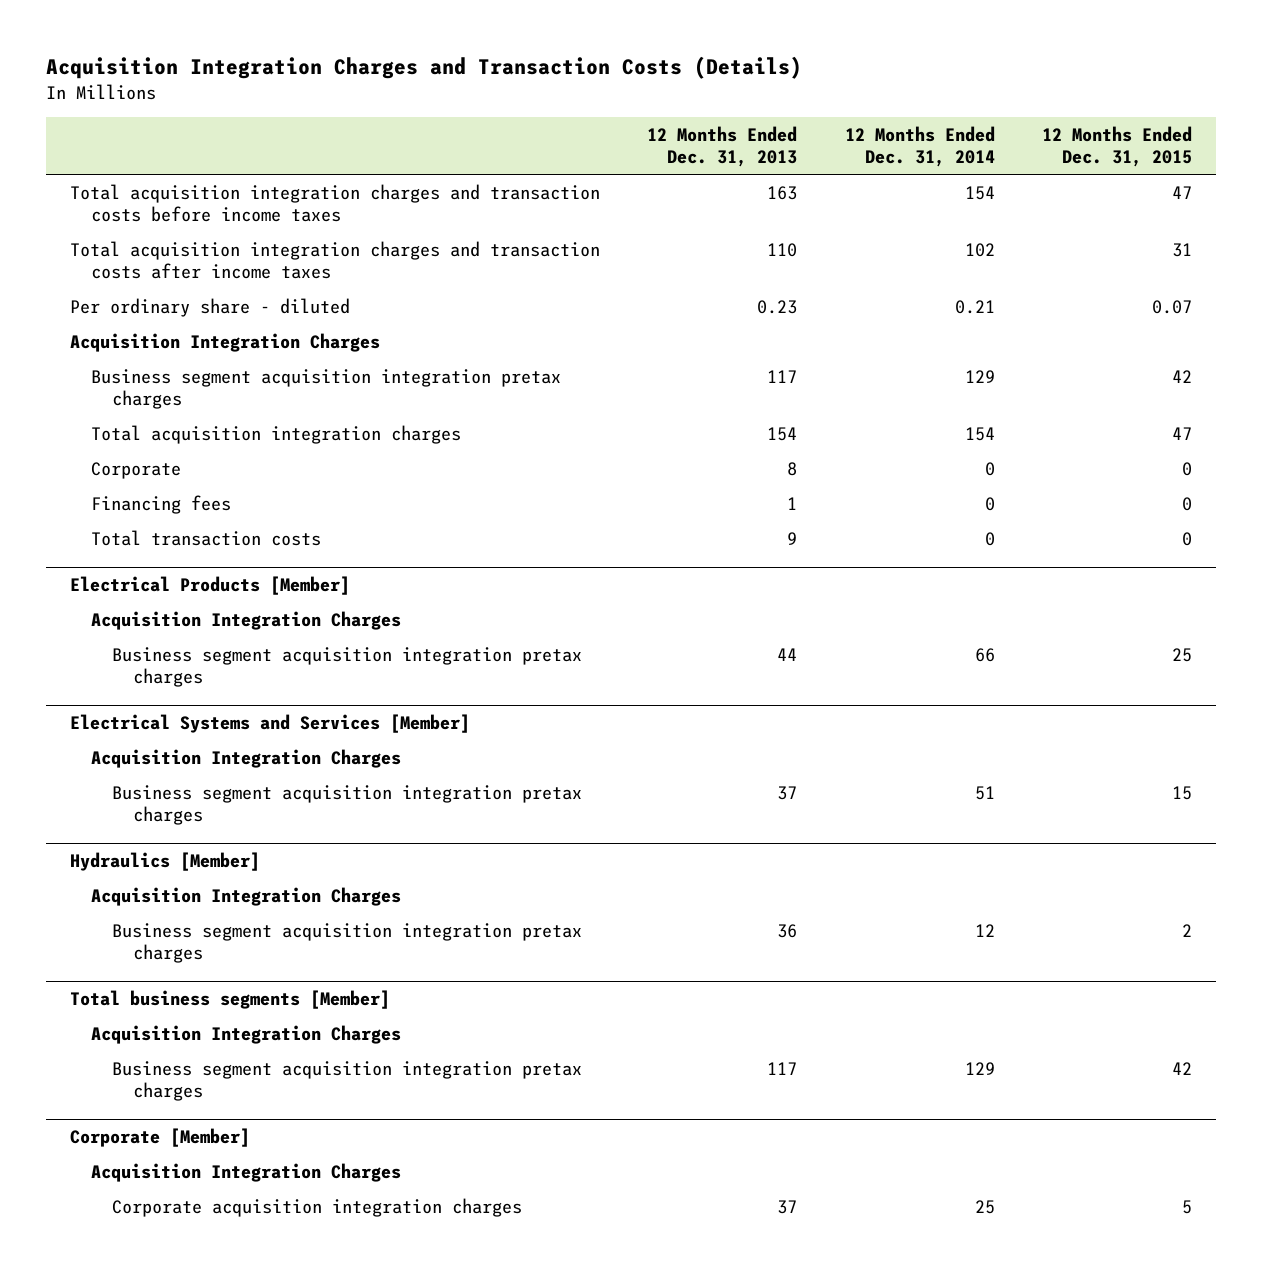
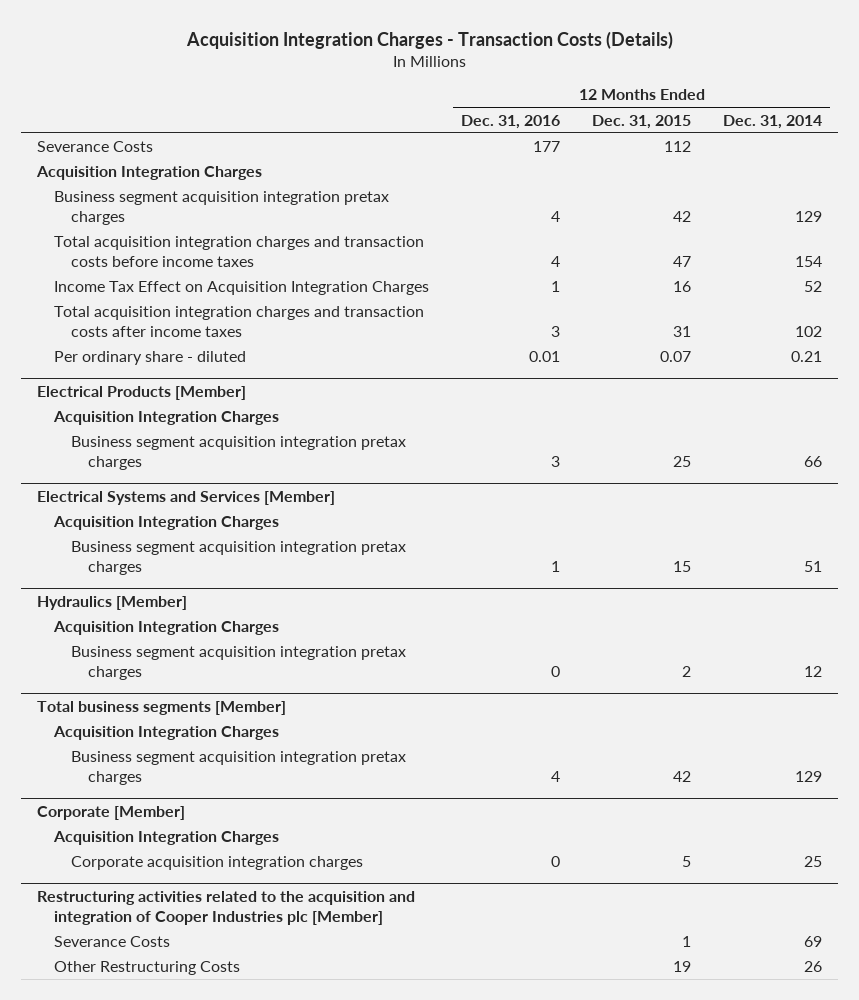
[46,56,803,80] Acquisition Integration Charges and Transaction Costs (Details) -> [185,30,673,49] Acquisition Integration Charges - Transaction Costs (Details)
[647,125,798,168] 12 Months Ended Dec. 31, 2013 -> none
none -> [461,114,561,129] Dec. 31, 2016
none -> [37,141,154,153] Severance Costs
[69,332,380,352] Acquisition Integration Charges -> [36,166,263,181] Acquisition Integration Charges
[90,368,561,410] Business segment acquisition integration pretax charges -> [54,191,390,225] Business segment acquisition integration pretax charges
none -> [54,281,430,296] Income Tax Effect on Acquisition Integration Charges
[90,424,461,444] Total acquisition integration charges -> none
[90,461,181,479] Corporate -> none
[90,494,231,514] Financing fees -> none
[90,529,321,546] Total transaction costs -> none
none -> [37,891,416,925] Restructuring activities related to the acquisition and integration of Cooper Industries plc [Member]
none -> [54,936,171,948] Severance Costs
none -> [54,961,241,976] Other Restructuring Costs

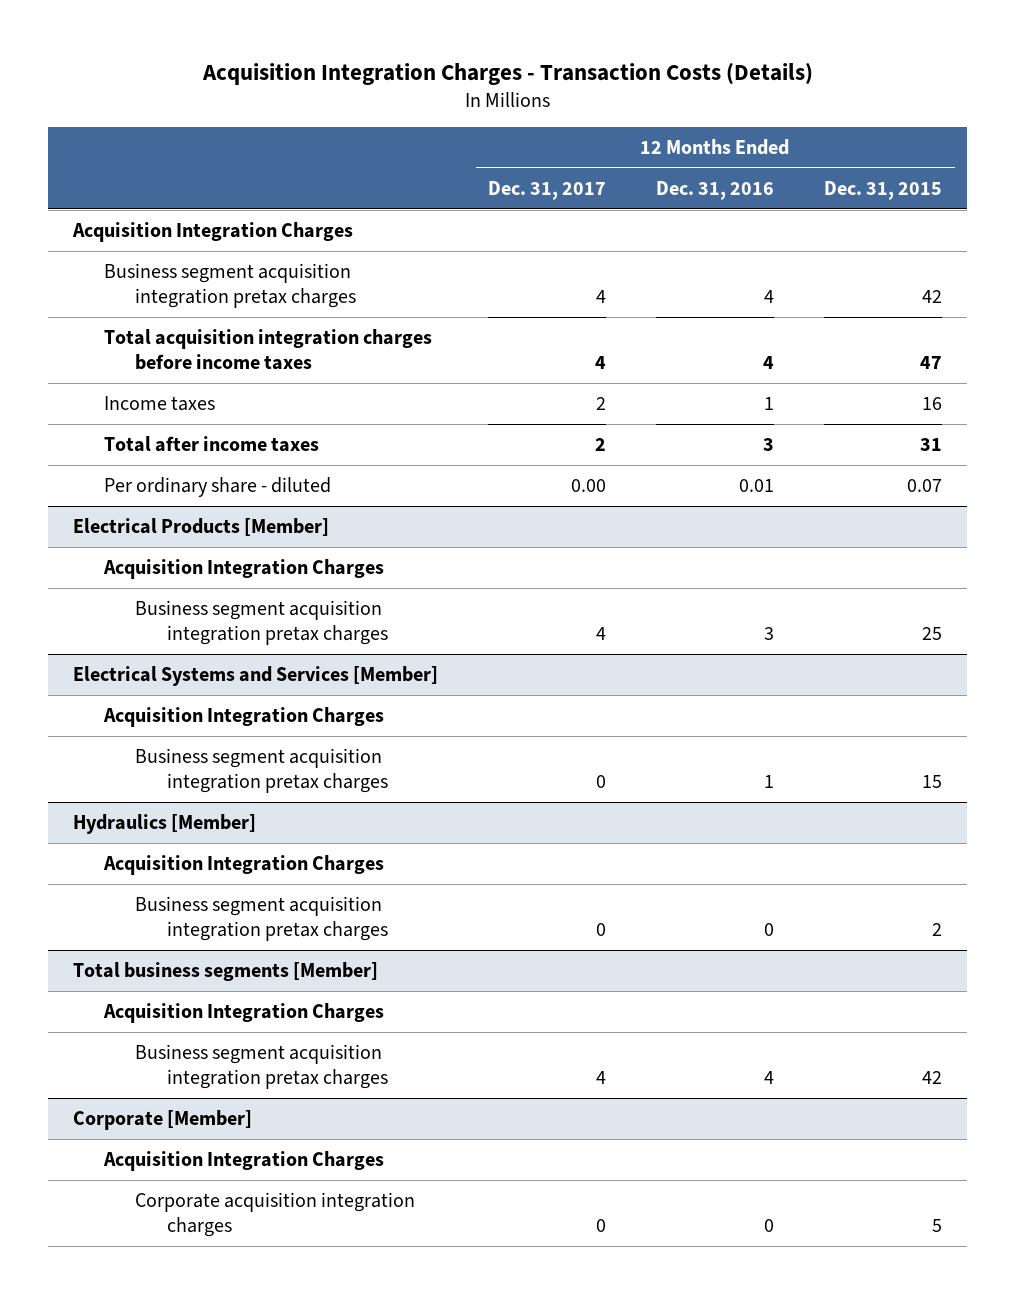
[722,114,822,129] Dec. 31, 2014 -> none
none -> [488,180,607,200] Dec. 31, 2017
[37,141,154,153] Severance Costs -> none
[54,236,425,267] Total acquisition integration charges and transaction costs before income taxes -> [104,329,433,371] Total acquisition integration charges before income taxes
[54,281,430,296] Income Tax Effect on Acquisition Integration Charges -> [104,396,216,412] Income taxes
[54,306,425,337] Total acquisition integration charges and transaction costs after income taxes -> [104,436,320,453] Total after income taxes
[37,891,416,925] Restructuring activities related to the acquisition and integration of Cooper Industries plc [Member] -> none
[54,936,171,948] Severance Costs -> none
[54,961,241,976] Other Restructuring Costs -> none

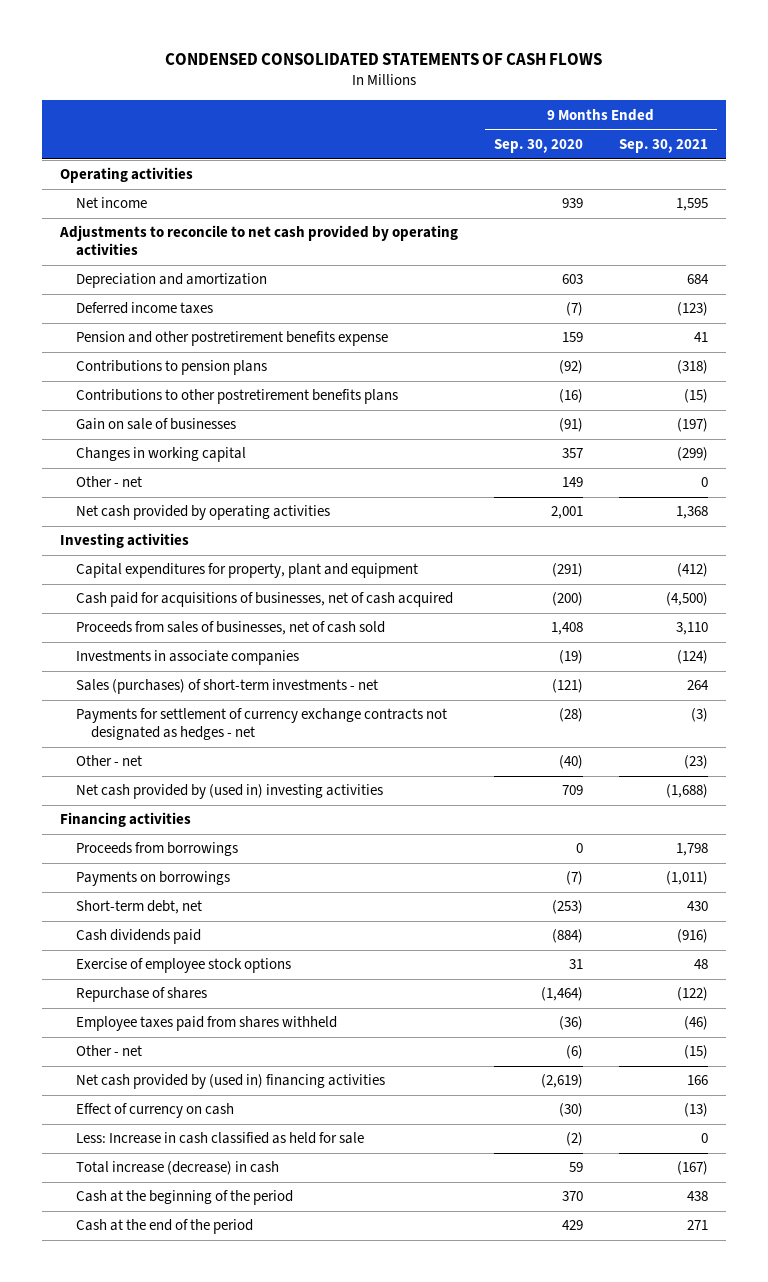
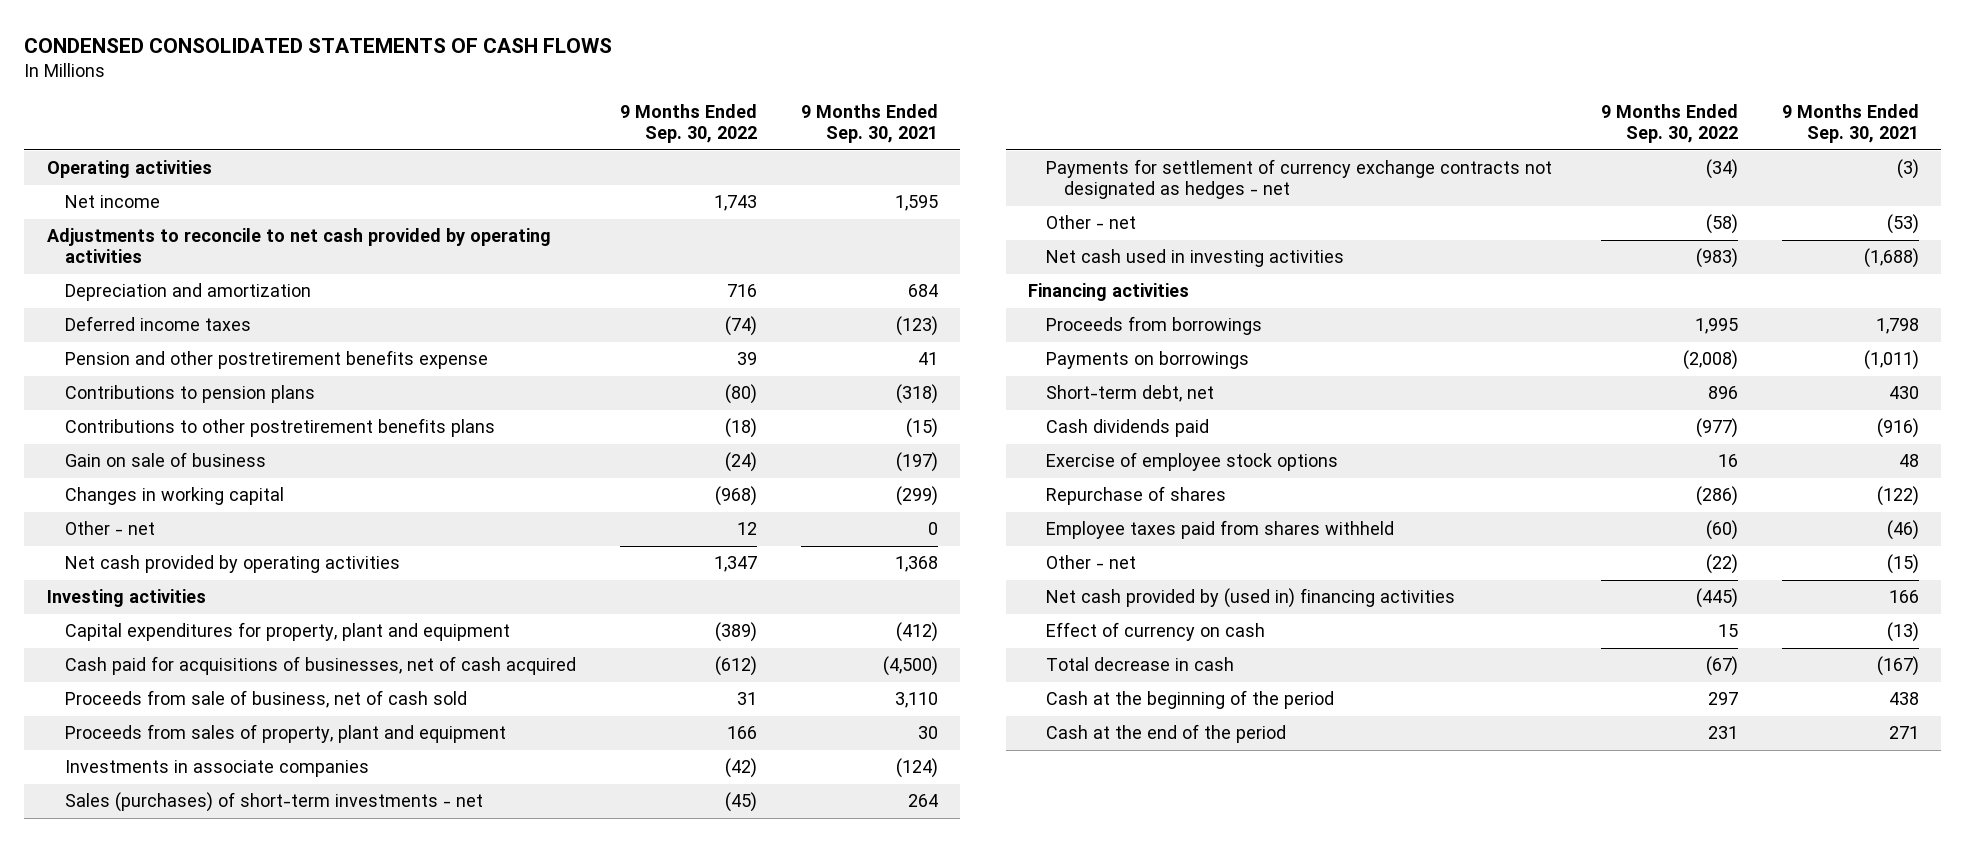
[493,138,583,153] Sep. 30, 2020 -> none
none -> [620,104,758,144] 9 Months Ended Sep. 30, 2022
[75,418,236,431] Gain on sale of businesses -> [64,452,266,468] Gain on sale of business
[75,621,385,636] Proceeds from sales of businesses, net of cash sold -> [64,690,467,709] Proceeds from sale of business, net of cash sold
none -> [64,724,506,744] Proceeds from sales of property, plant and equipment
[683,755,708,770] (23) -> [1887,214,1920,235] (53)
[75,784,383,800] Net cash provided by (used in) investing activities -> [1045,249,1344,268] Net cash used in investing activities
[75,1132,364,1145] Less: Increase in cash classified as held for sale -> none
[75,1161,279,1176] Total increase (decrease) in cash -> [1045,657,1234,672] Total decrease in cash

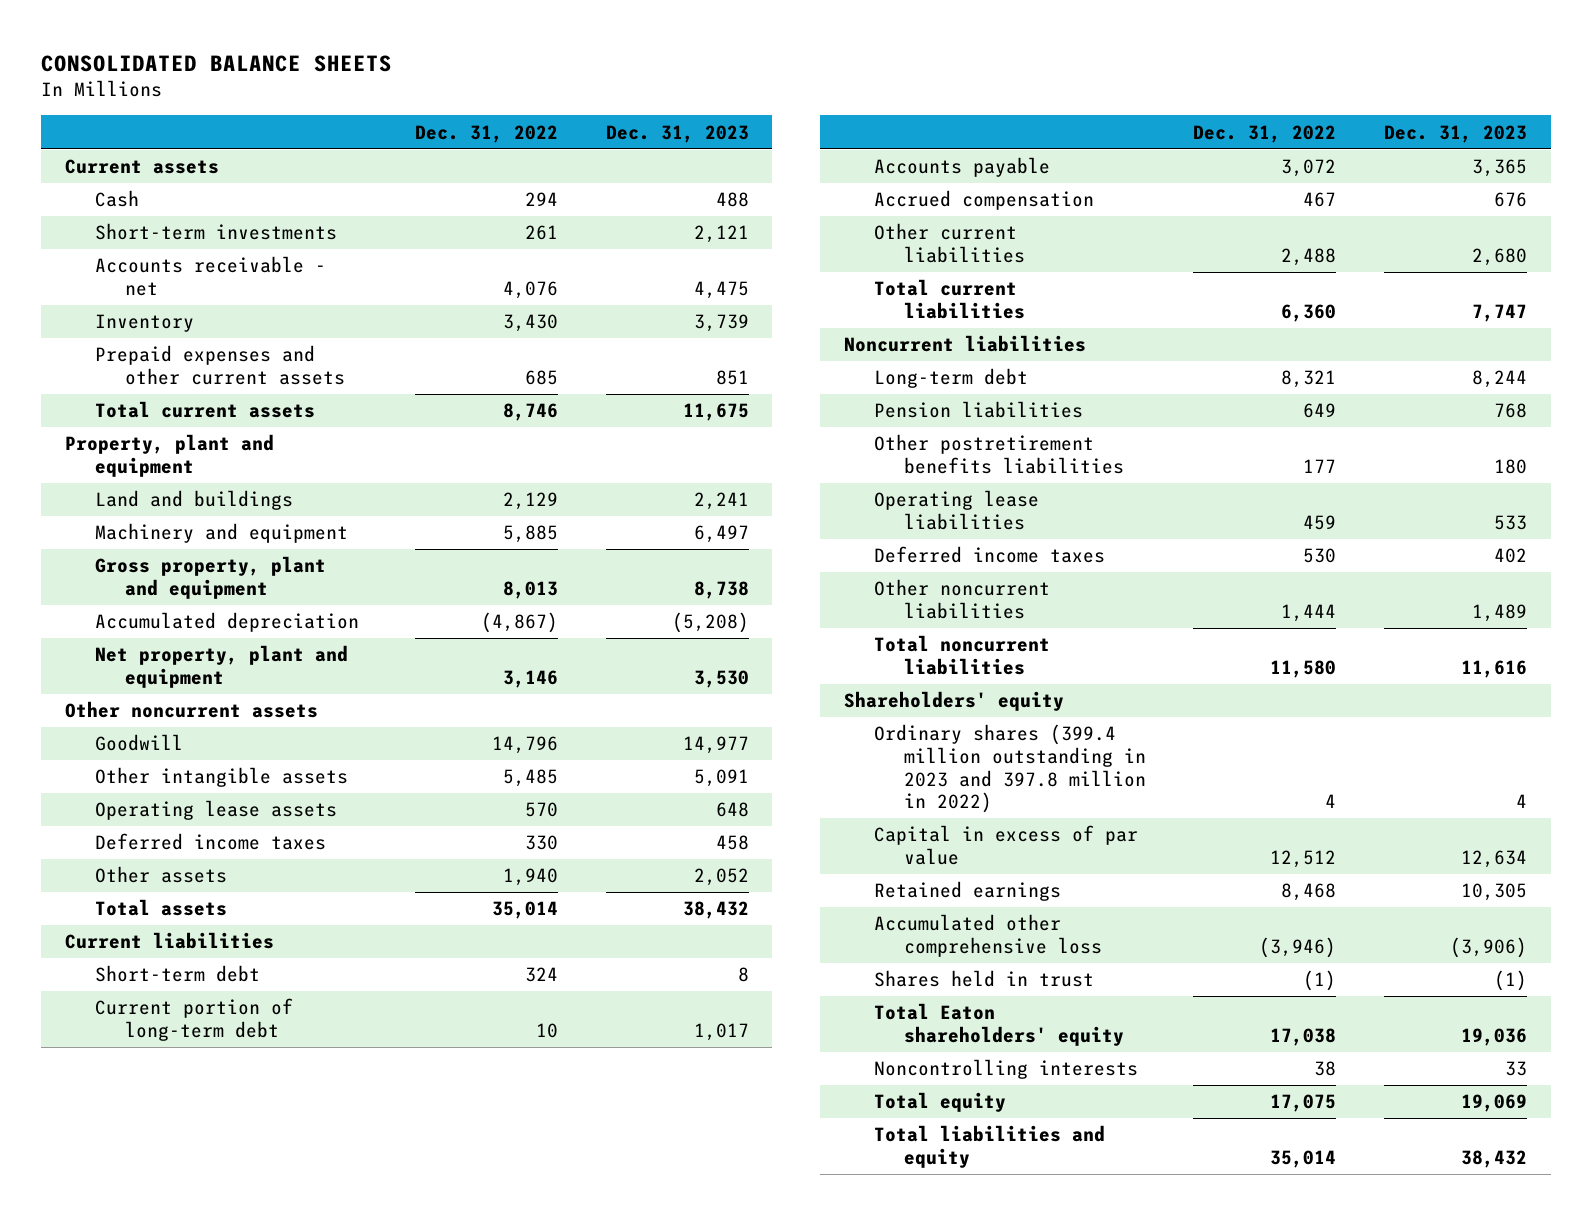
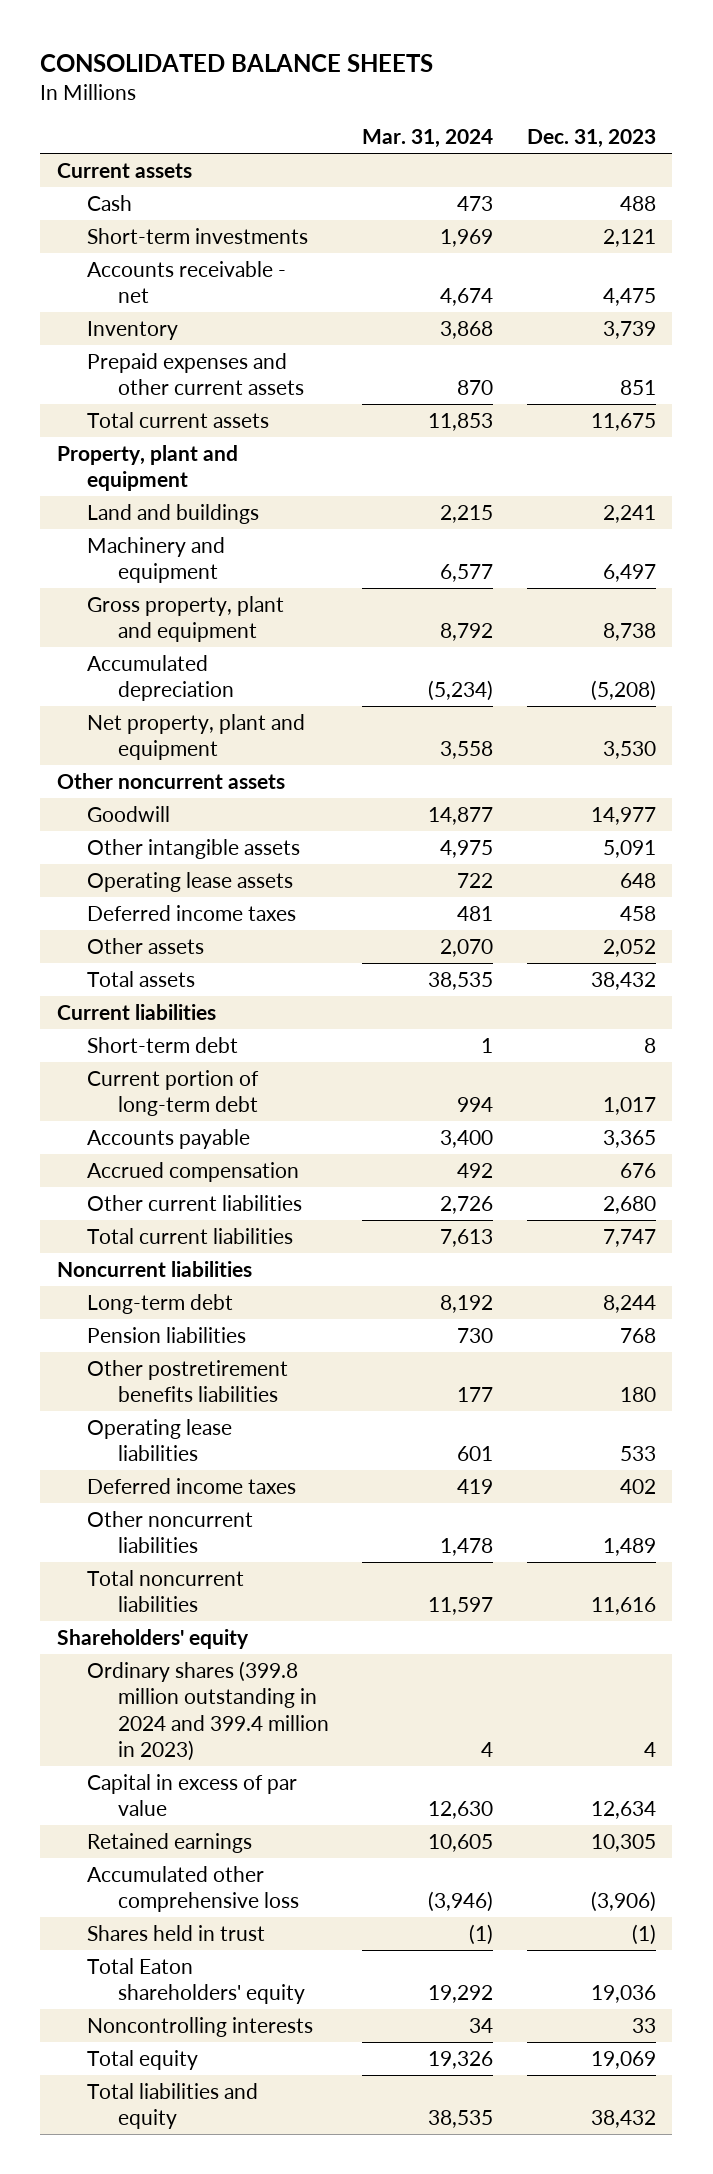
[414,124,558,143] Dec. 31, 2022 -> none
none -> [362,129,494,149] Mar. 31, 2024
[873,724,1146,814] Ordinary shares (399.4 million outstanding in 2023 and 397.8 million in 2022) -> [87,1660,329,1762] Ordinary shares (399.8 million outstanding in 2024 and 399.4 million in 2023)

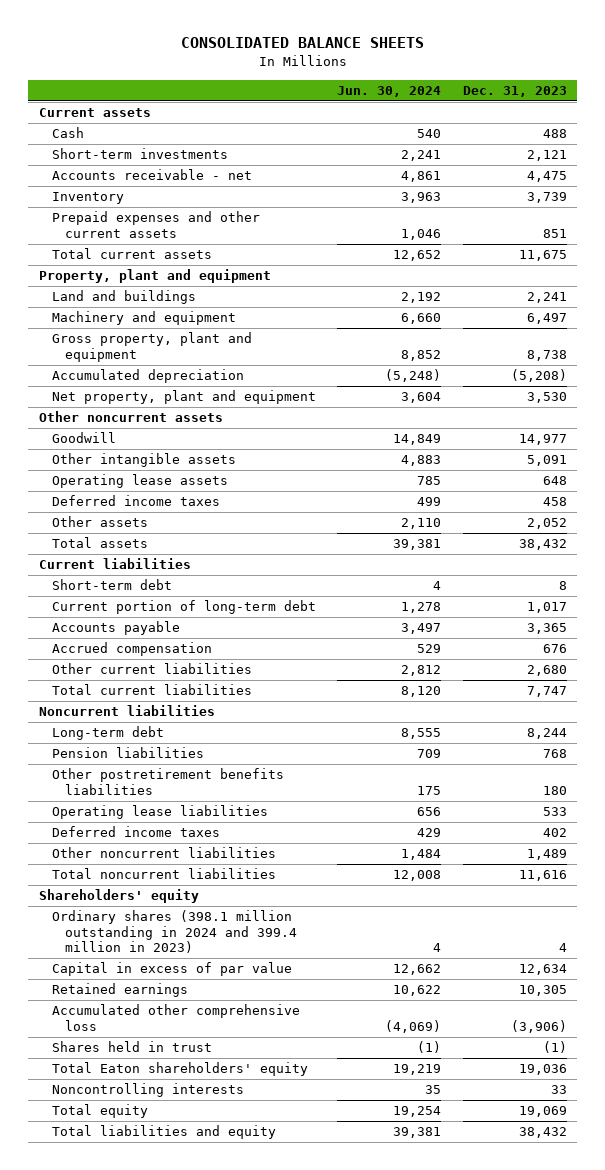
[362,129,494,149] Mar. 31, 2024 -> none
none -> [337,86,442,98] Jun. 30, 2024
[87,1660,329,1762] Ordinary shares (399.8 million outstanding in 2024 and 399.4 million in 2023) -> [51,910,297,954] Ordinary shares (398.1 million outstanding in 2024 and 399.4 million in 2023)

